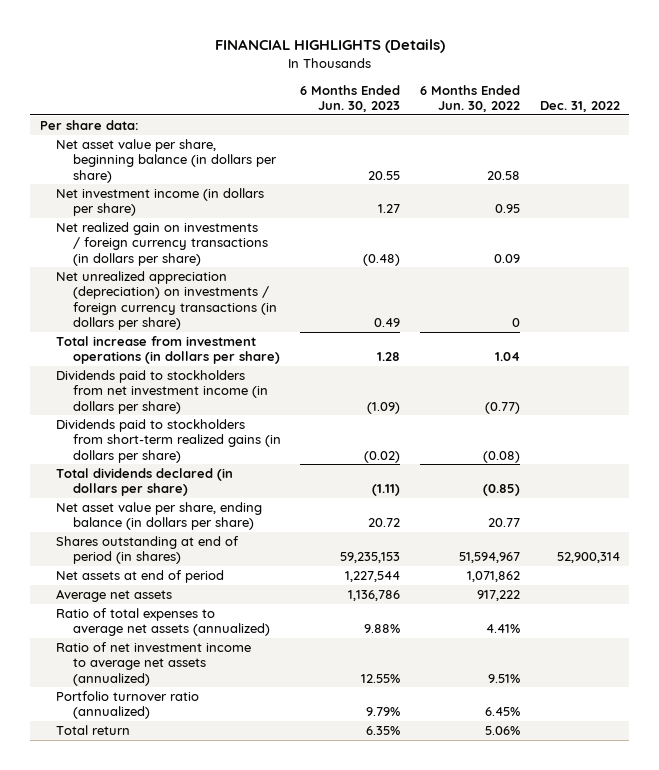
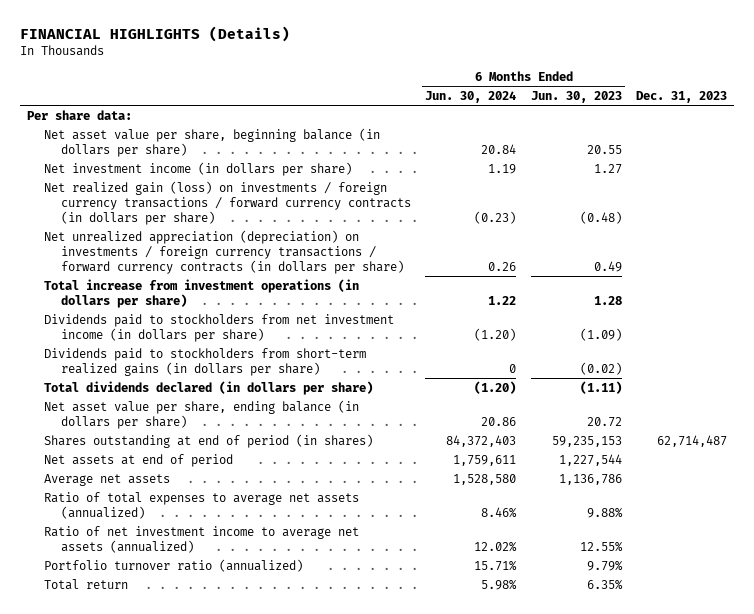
[419,84,520,112] 6 Months Ended Jun. 30, 2022 -> none
[539,100,620,112] Dec. 31, 2022 -> none
none -> [425,90,517,103] Jun. 30, 2024
none -> [636,90,728,103] Dec. 31, 2023
[56,222,268,266] Net realized gain on investments / foreign currency transactions (in dollars per share) -> [44,180,411,226] Net realized gain (loss) on investments / foreign currency transactions / forward currency contracts (in dollars per share)
[56,271,277,330] Net unrealized appreciation (depreciation) on investments / foreign currency transactions (in dollars per share) -> [44,229,404,275] Net unrealized appreciation (depreciation) on investments / foreign currency transactions / forward currency contracts (in dollars per share)

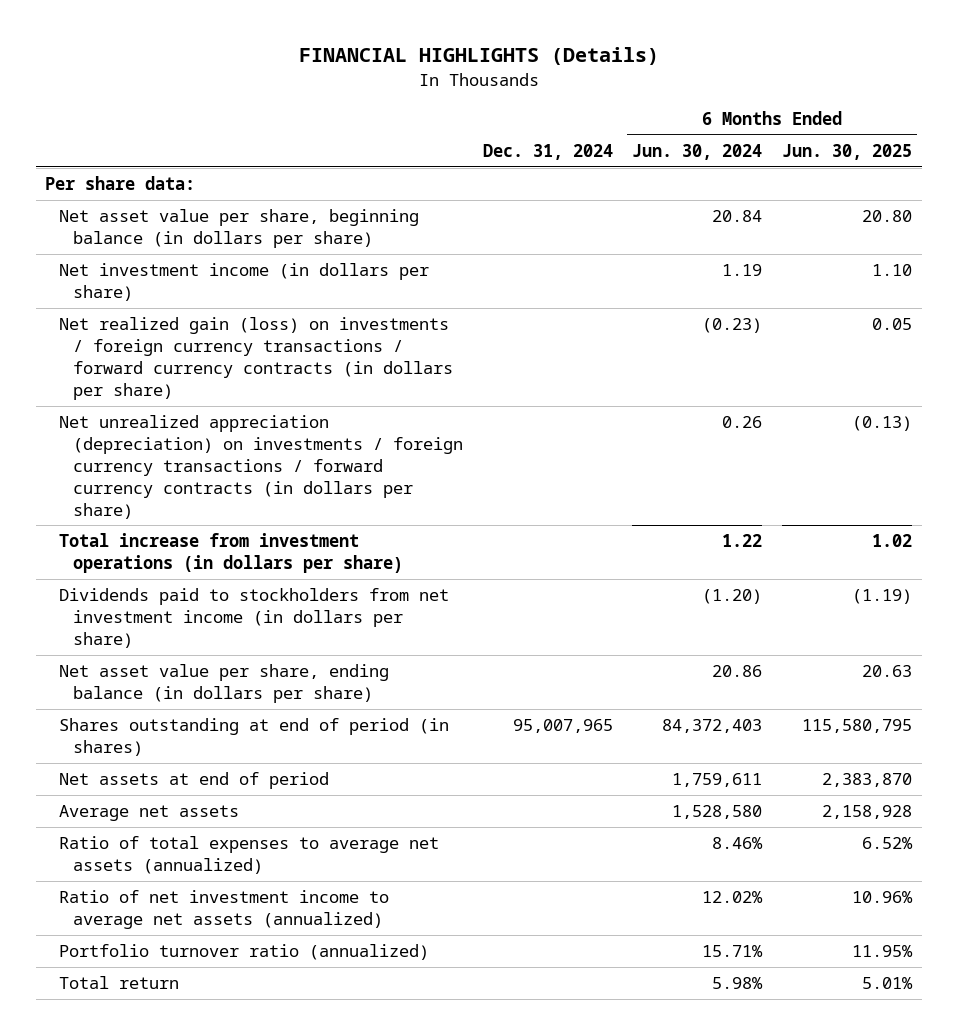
[530,90,622,103] Jun. 30, 2023 -> none
[636,90,728,103] Dec. 31, 2023 -> none
none -> [482,144,613,161] Dec. 31, 2024
none -> [781,144,912,161] Jun. 30, 2025
[44,347,367,376] Dividends paid to stockholders from short-term realized gains (in dollars per share) -> none
[44,380,374,395] Total dividends declared (in dollars per share) -> none

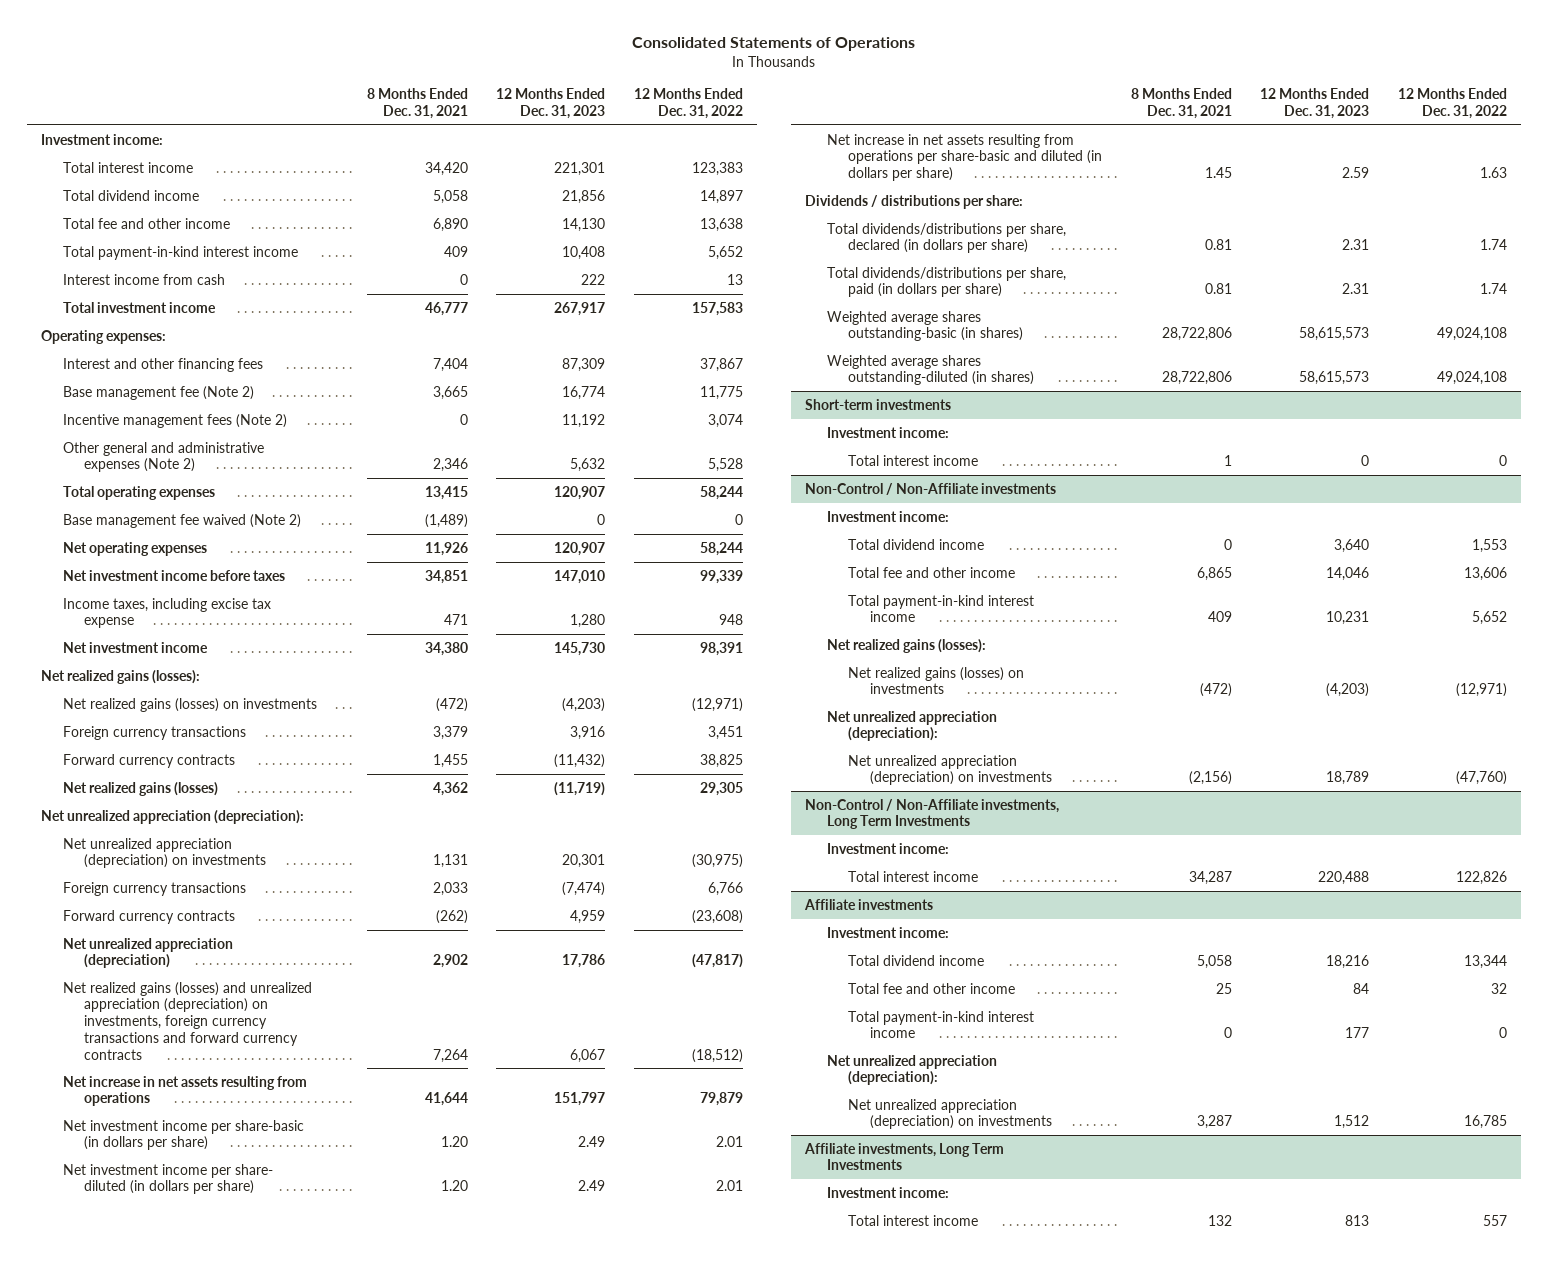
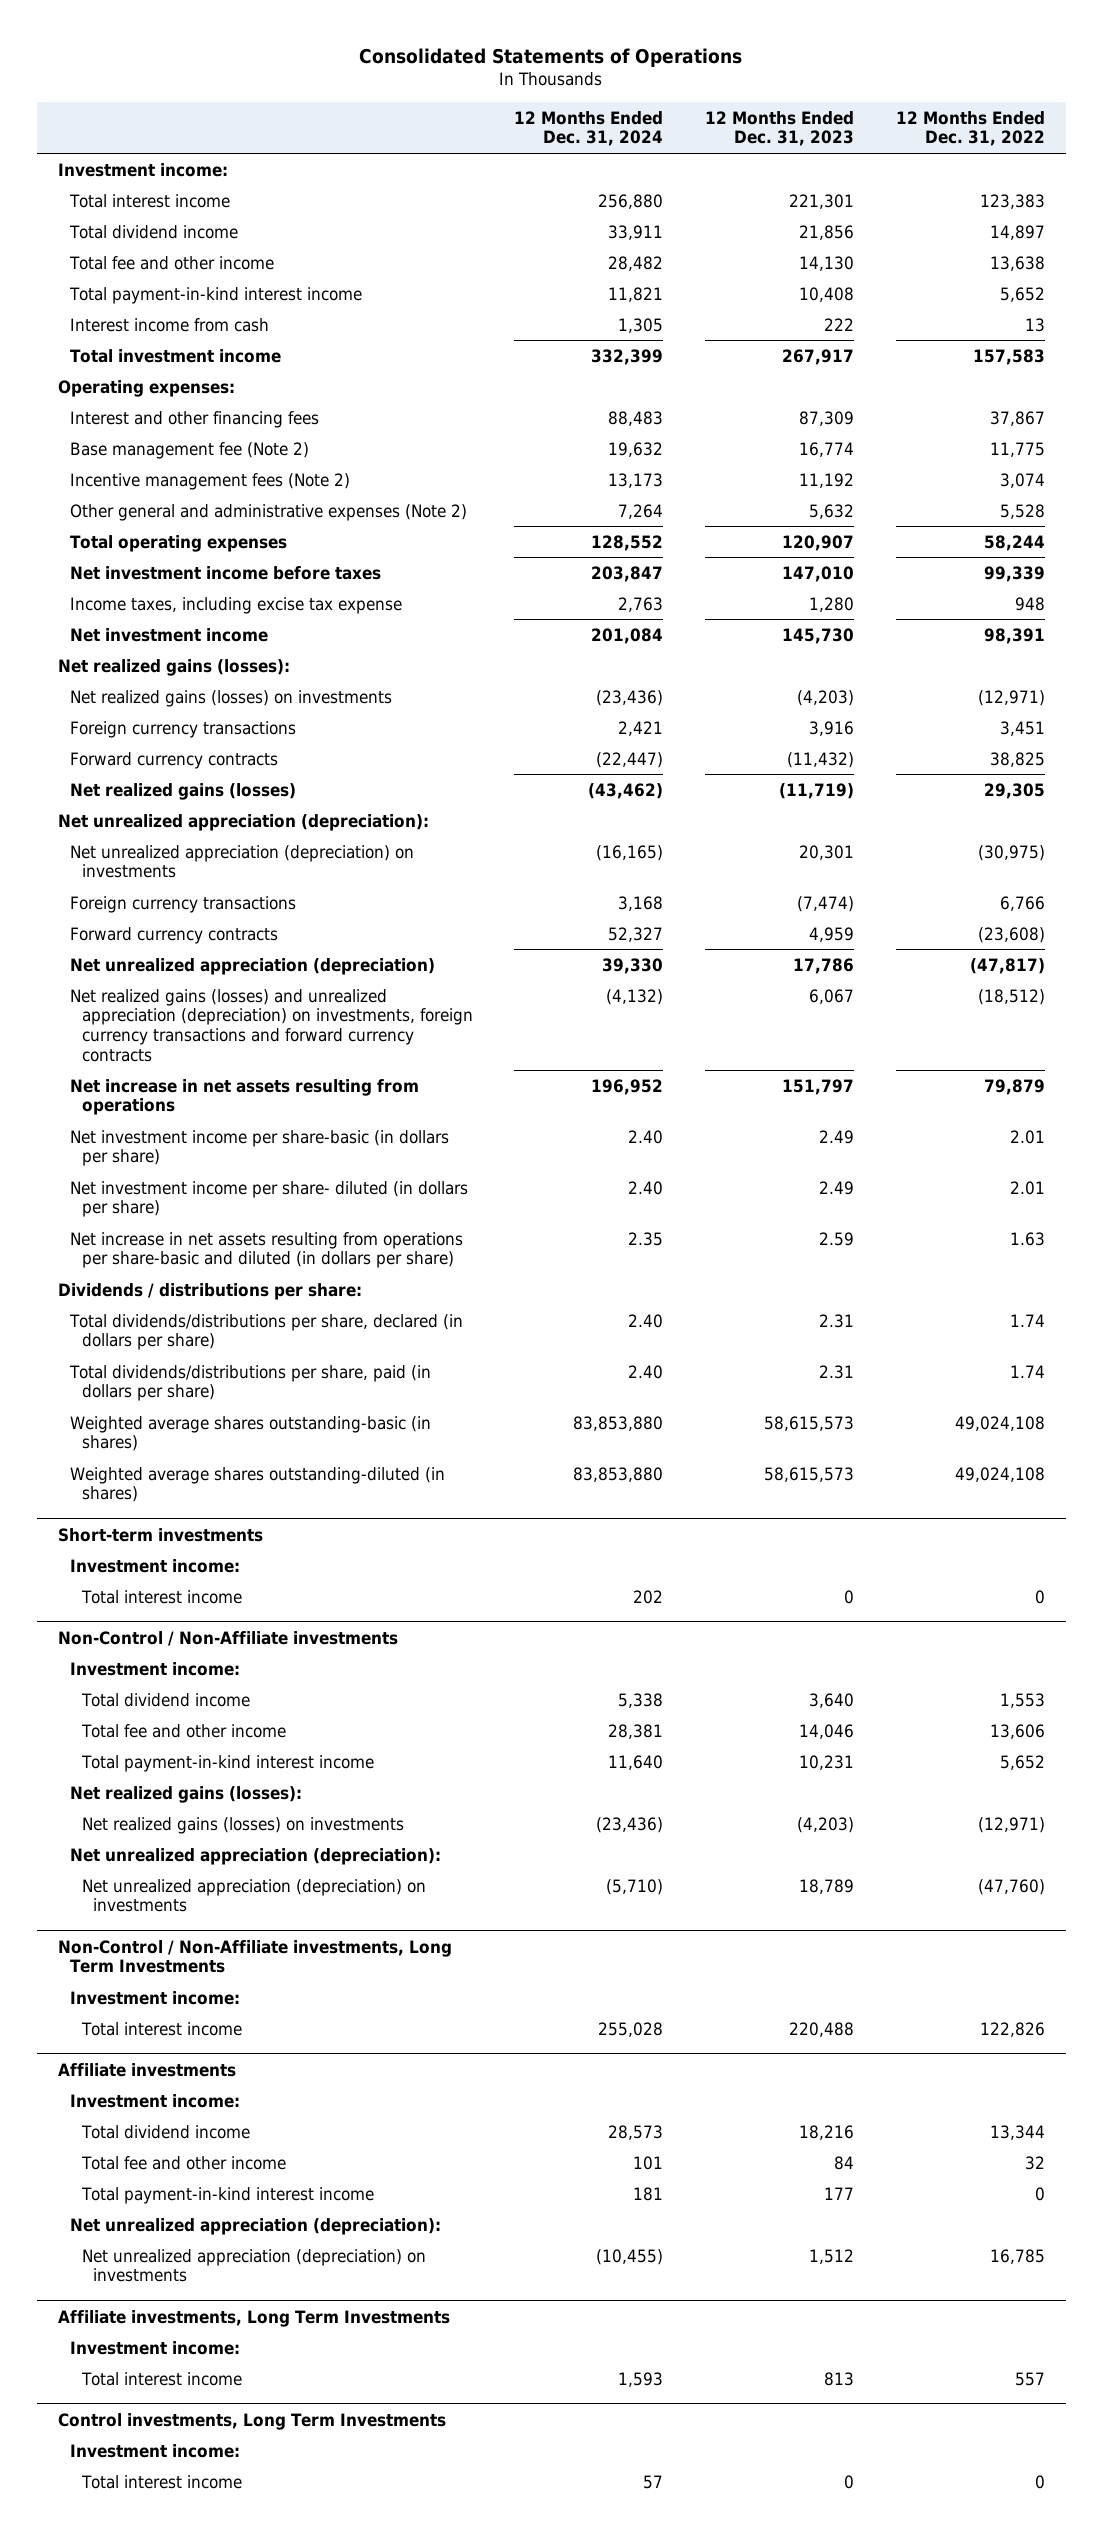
[366,88,468,119] 8 Months Ended Dec. 31, 2021 -> none
none -> [514,110,664,147] 12 Months Ended Dec. 31, 2024
[62,513,301,528] Base management fee waived (Note 2) -> none
[62,541,207,556] Net operating expenses -> none
none -> [58,2412,447,2430] Control investments, Long Term Investments
none -> [69,2443,240,2458] Investment income:
none -> [80,2474,242,2489] Total interest income

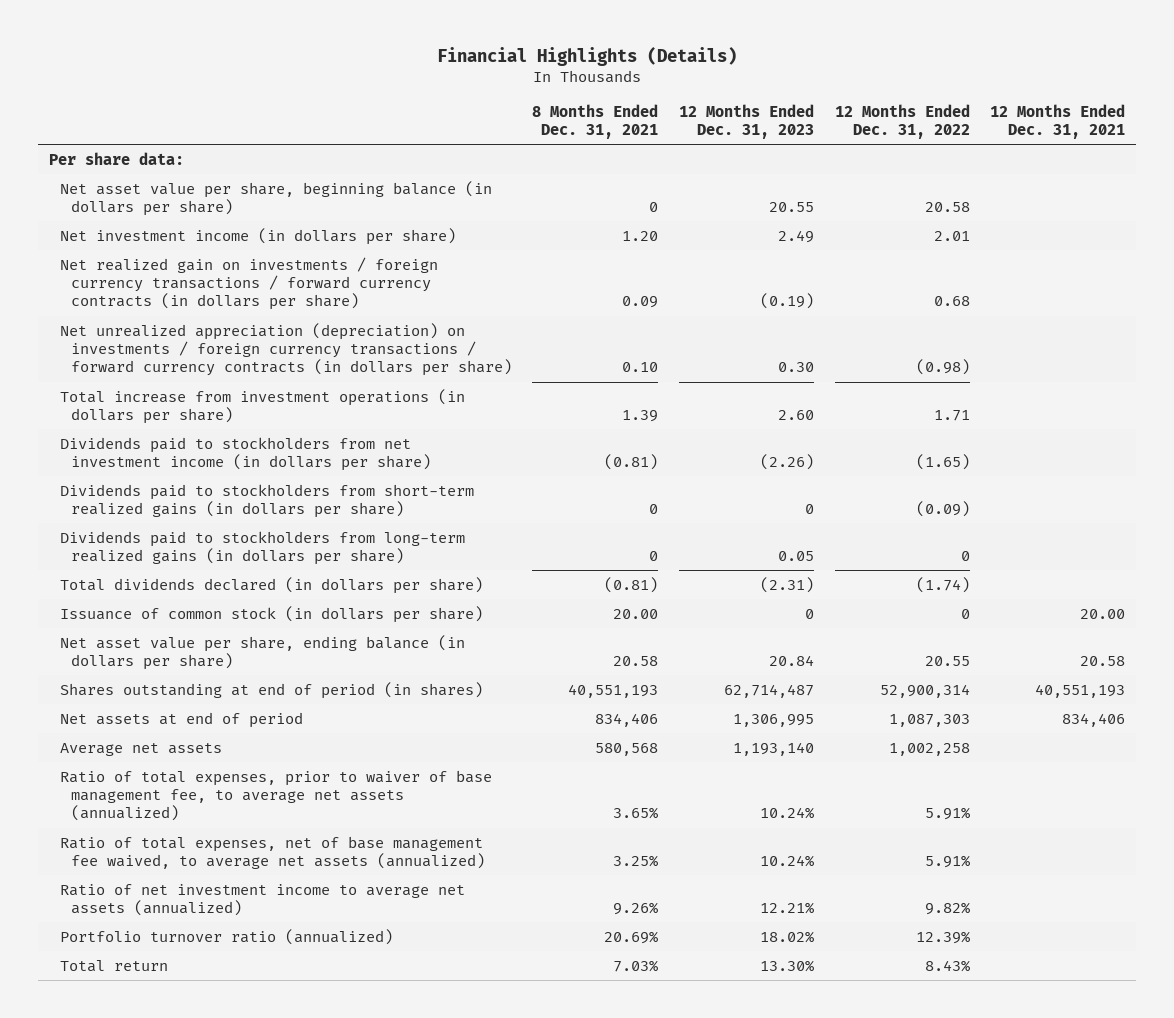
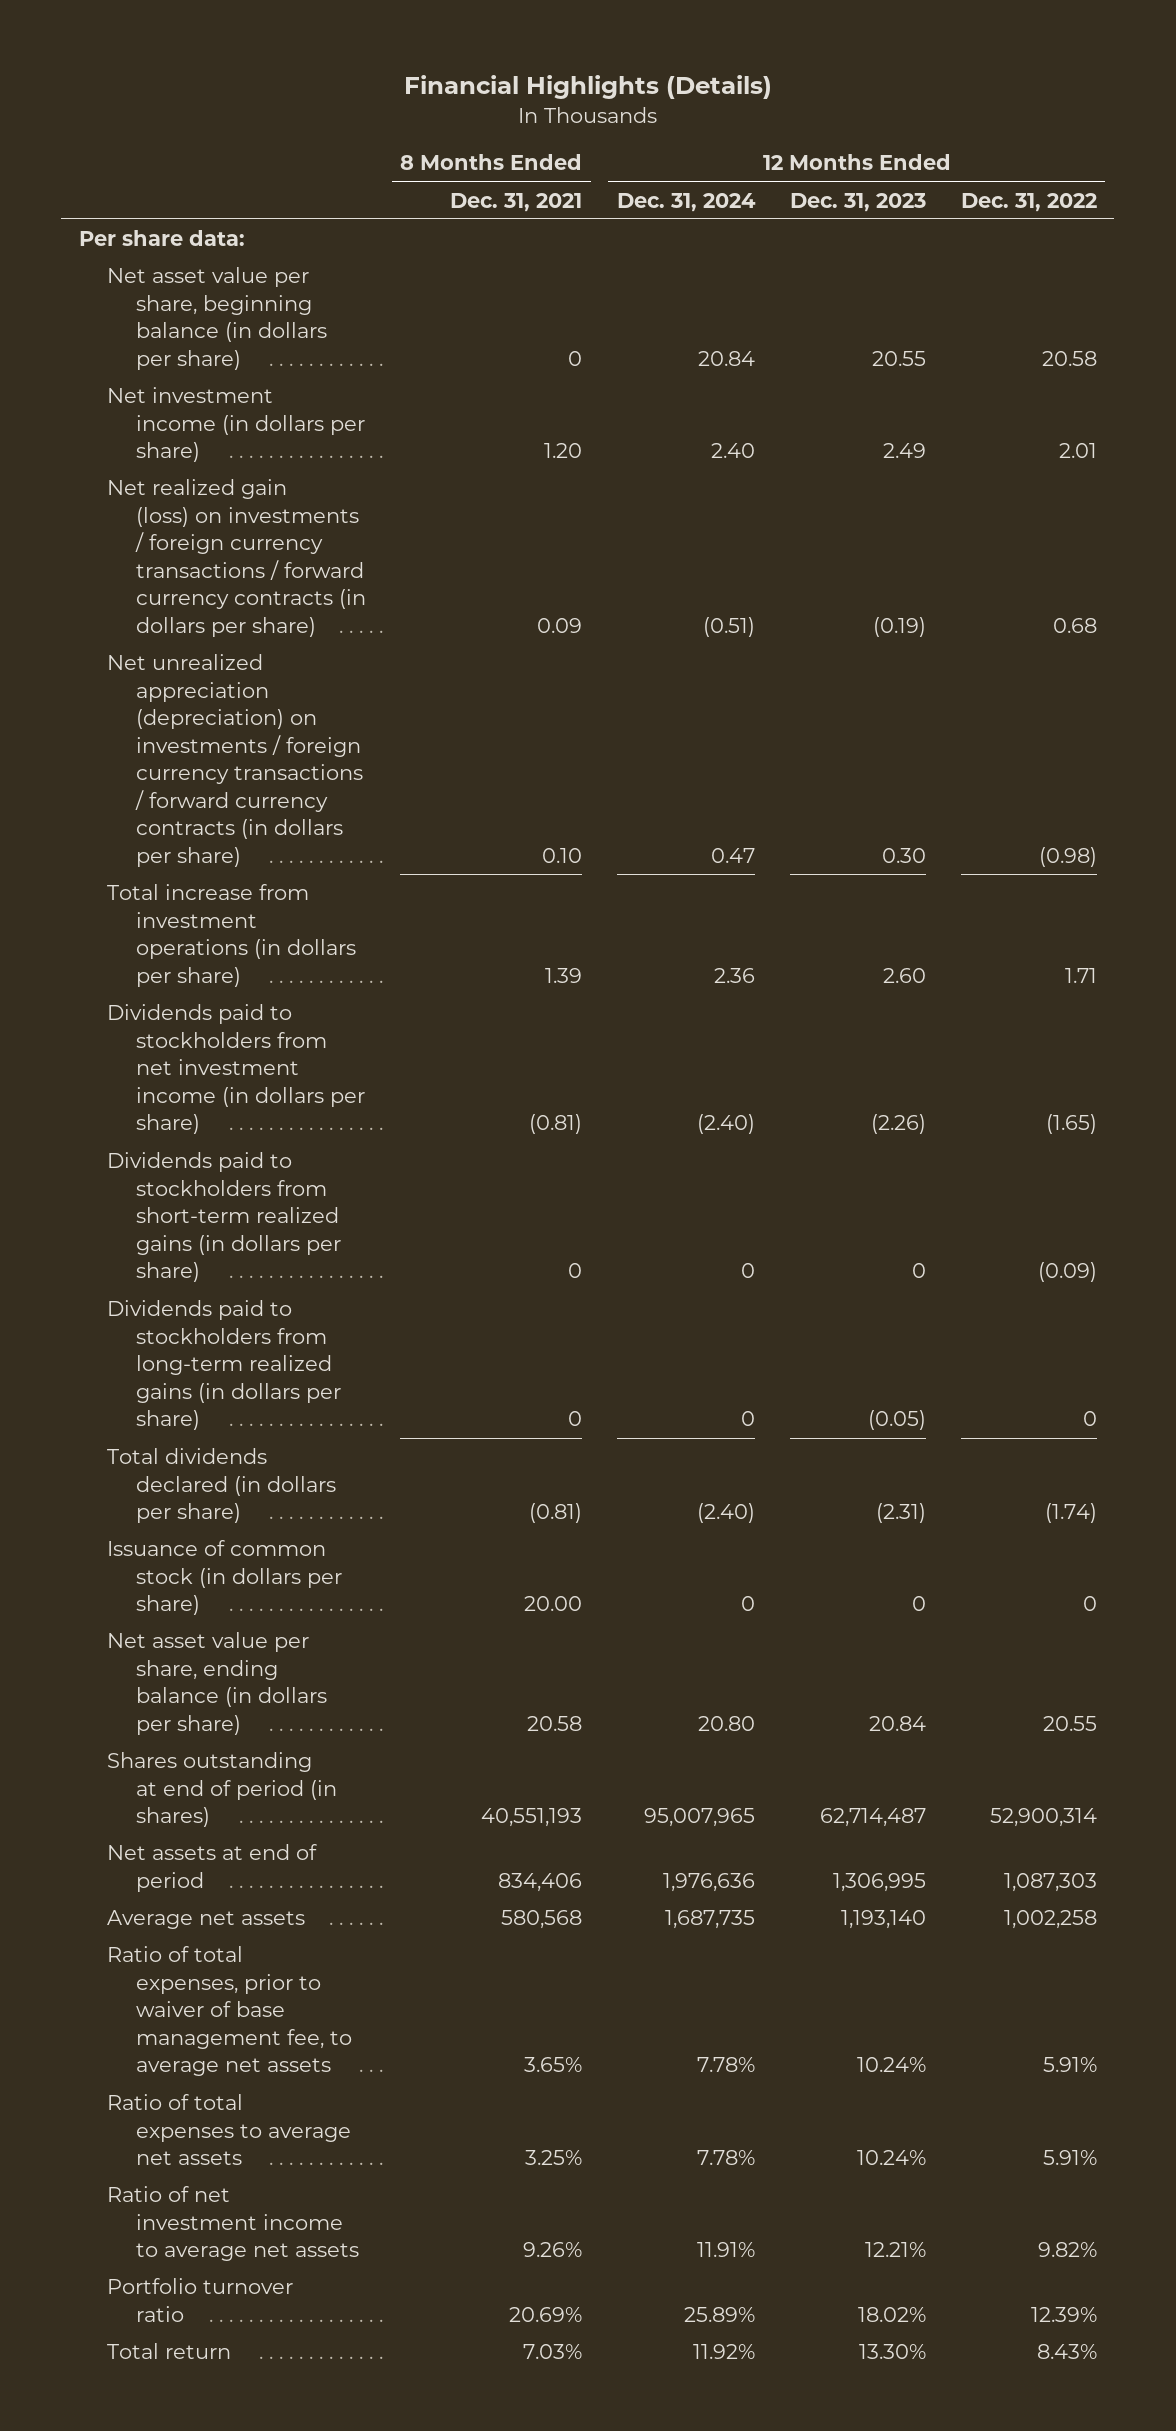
[990,103,1126,139] 12 Months Ended Dec. 31, 2021 -> none
none -> [617,192,757,212] Dec. 31, 2024
[59,256,438,311] Net realized gain on investments / foreign currency transactions / forward currency contracts (in dollars per share) -> [107,479,366,637] Net realized gain (loss) on investments / foreign currency transactions / forward currency contracts (in dollars per share)
[778,551,815,562] 0.05 -> [867,1410,926,1431] (0.05)
[59,769,492,822] Ratio of total expenses, prior to waiver of base management fee, to average net assets (annualized) -> [107,1946,352,2077] Ratio of total expenses, prior to waiver of base management fee, to average net assets
[59,835,485,870] Ratio of total expenses, net of base management fee waived, to average net assets (annualized) -> [107,2094,351,2166] Ratio of total expenses to average net assets
[59,883,465,917] Ratio of net investment income to average net assets (annualized) -> [107,2186,359,2262] Ratio of net investment income to average net assets
[59,928,393,945] Portfolio turnover ratio (annualized) -> [107,2278,294,2322] Portfolio turnover ratio

